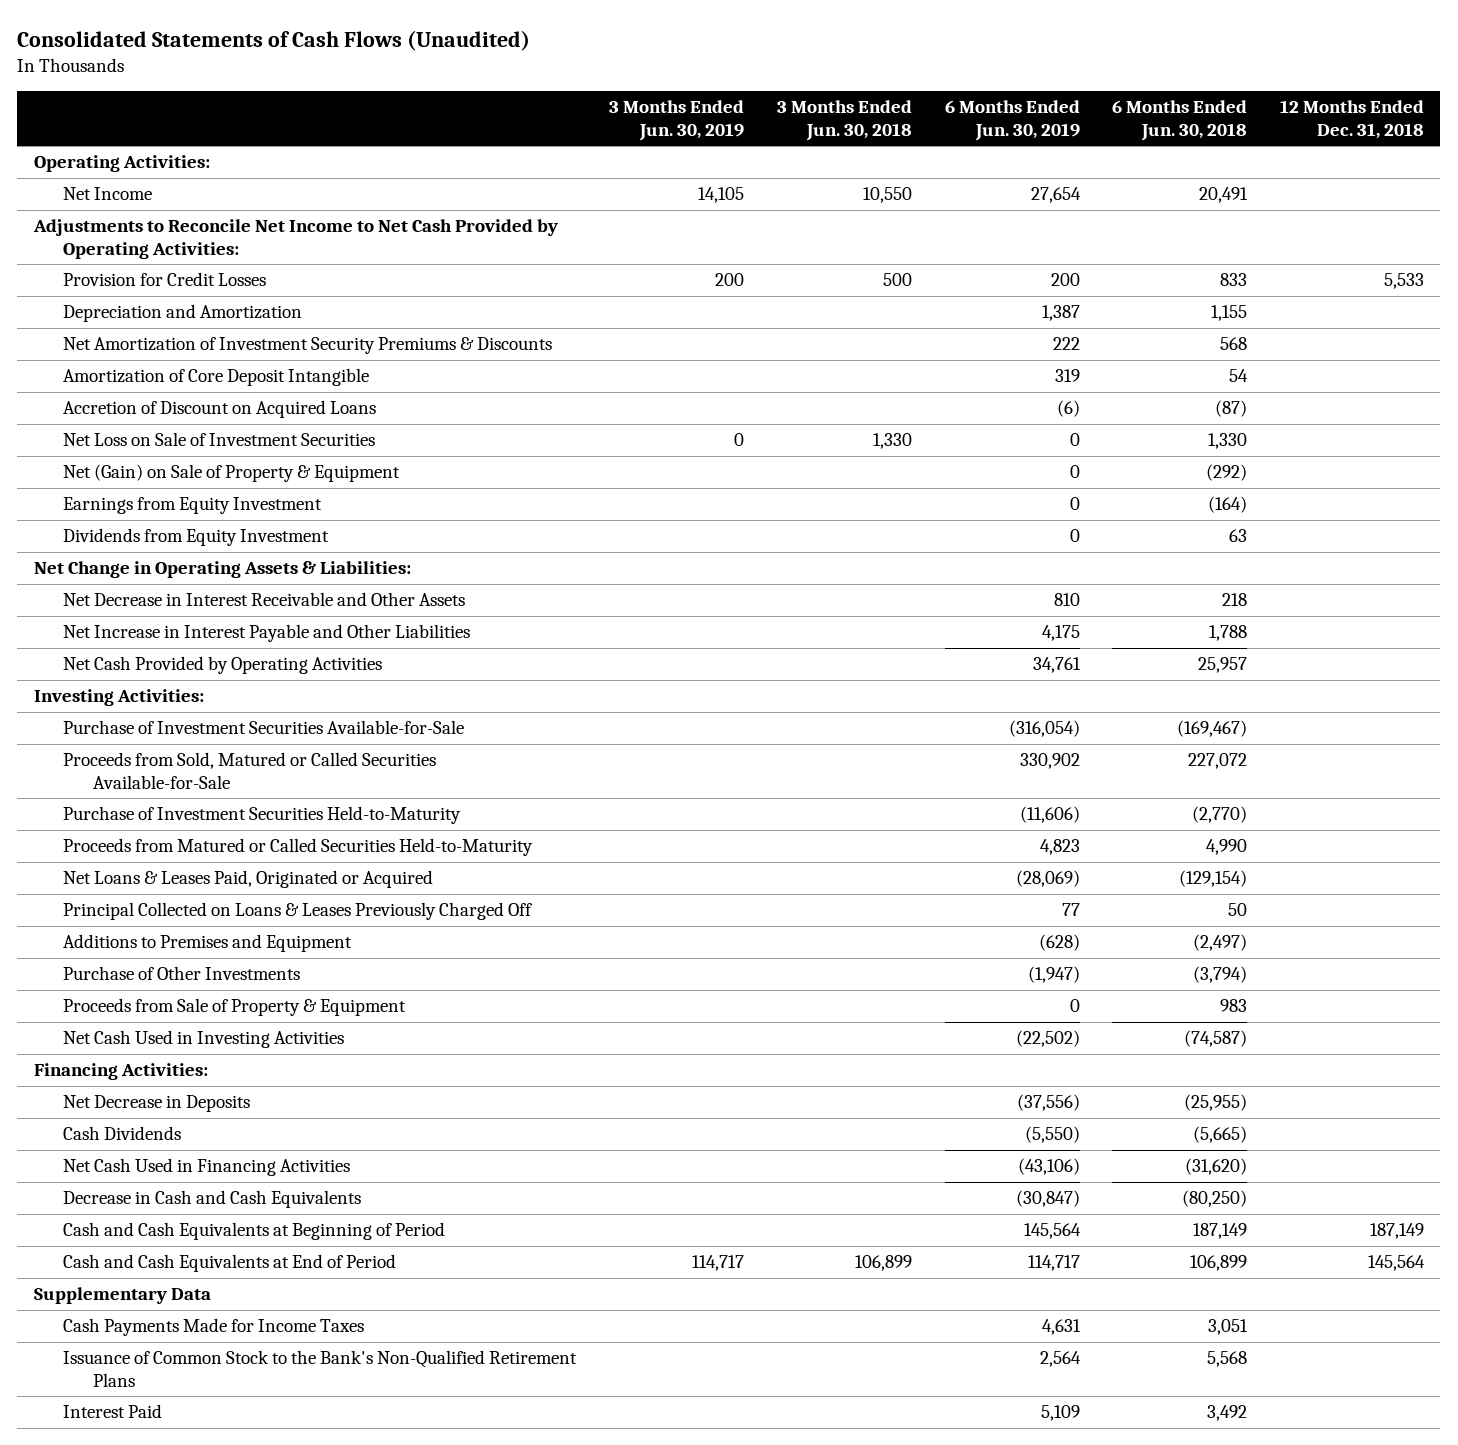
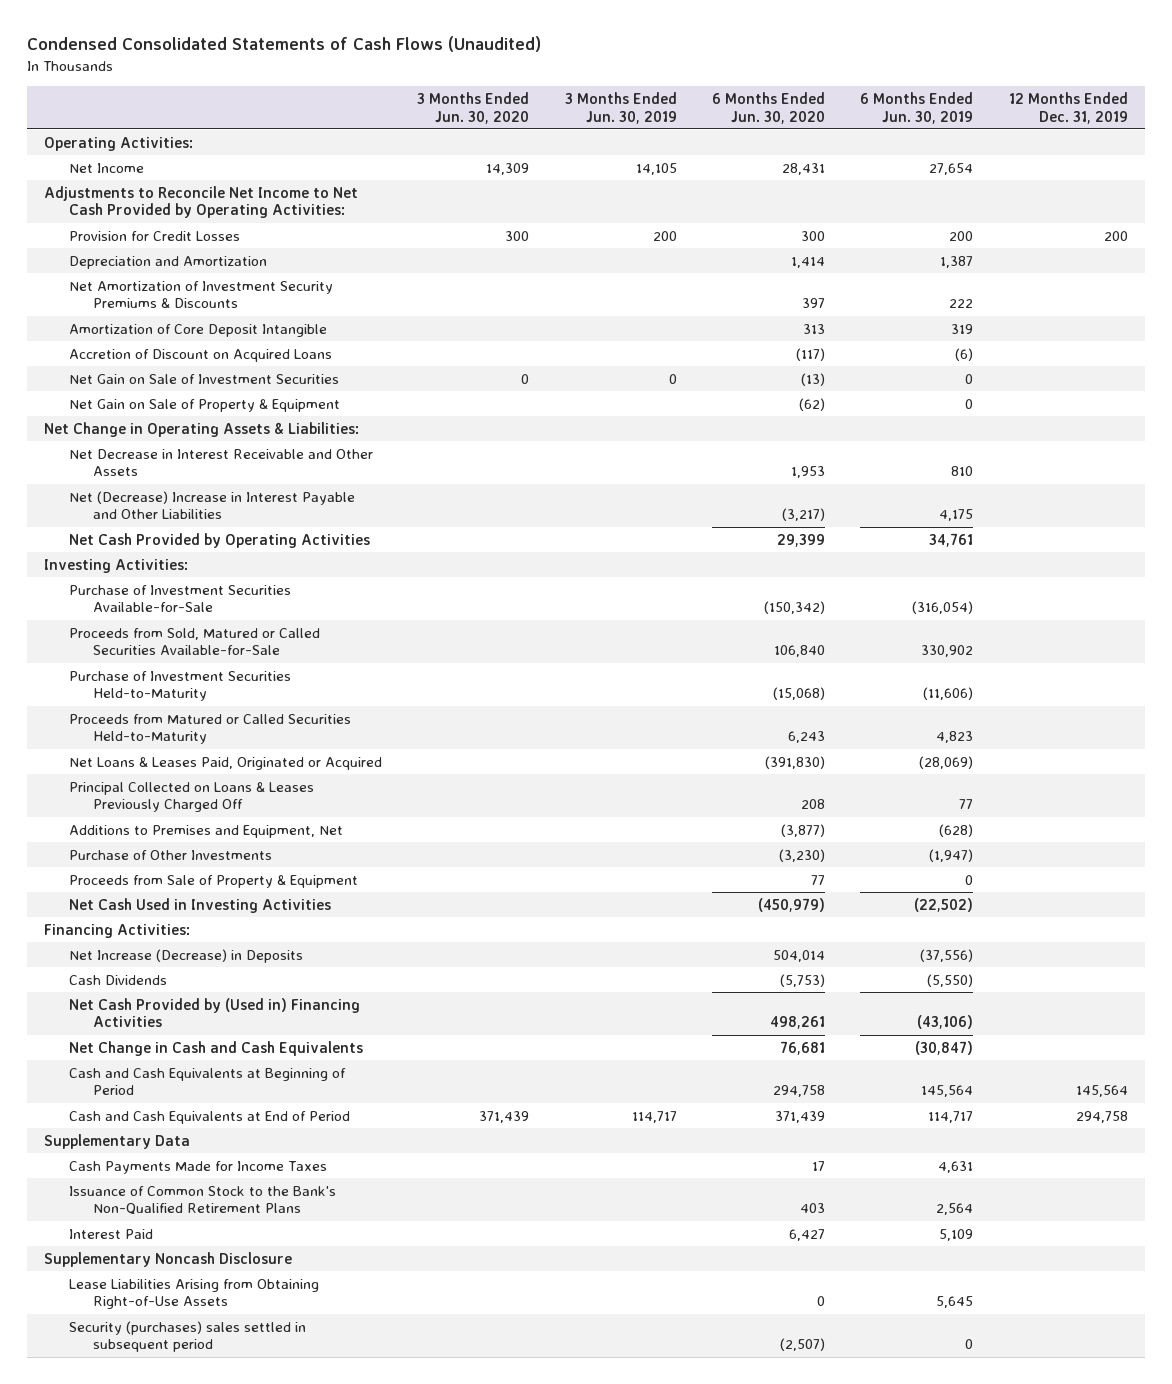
[17,29,531,51] Consolidated Statements of Cash Flows (Unaudited) -> [26,36,541,53] Condensed Consolidated Statements of Cash Flows (Unaudited)
[776,100,912,141] 3 Months Ended Jun. 30, 2018 -> none
[1112,100,1248,141] 6 Months Ended Jun. 30, 2018 -> none
[1279,100,1424,139] 12 Months Ended Dec. 31, 2018 -> none
none -> [417,91,530,124] 3 Months Ended Jun. 30, 2020
none -> [711,91,825,124] 6 Months Ended Jun. 30, 2020
none -> [1008,91,1128,124] 12 Months Ended Dec. 31, 2019
[63,497,323,515] Earnings from Equity Investment -> none
[63,528,330,547] Dividends from Equity Investment -> none
[63,432,376,447] Net Loss on Sale of Investment Securities -> [68,373,339,384] Net Gain on Sale of Investment Securities
[63,464,401,483] Net (Gain) on Sale of Property & Equipment -> [68,398,340,412] Net Gain on Sale of Property & Equipment
[63,624,471,643] Net Increase in Interest Payable and Other Liabilities -> [68,490,355,520] Net (Decrease) Increase in Interest Payable and Other Liabilities
[63,934,353,953] Additions to Premises and Equipment -> [68,824,343,838] Additions to Premises and Equipment, Net
[63,1095,251,1113] Net Decrease in Deposits -> [68,948,303,963] Net Increase (Decrease) in Deposits
[63,1158,351,1177] Net Cash Used in Financing Activities -> [68,997,360,1028] Net Cash Provided by (Used in) Financing Activities
[63,1190,362,1209] Decrease in Cash and Cash Equivalents -> [68,1040,363,1056] Net Change in Cash and Cash Equivalents
none -> [44,1251,293,1267] Supplementary Noncash Disclosure
none -> [68,1278,319,1310] Lease Liabilities Arising from Obtaining Right-of-Use Assets
none -> [68,1320,306,1353] Security (purchases) sales settled in subsequent period

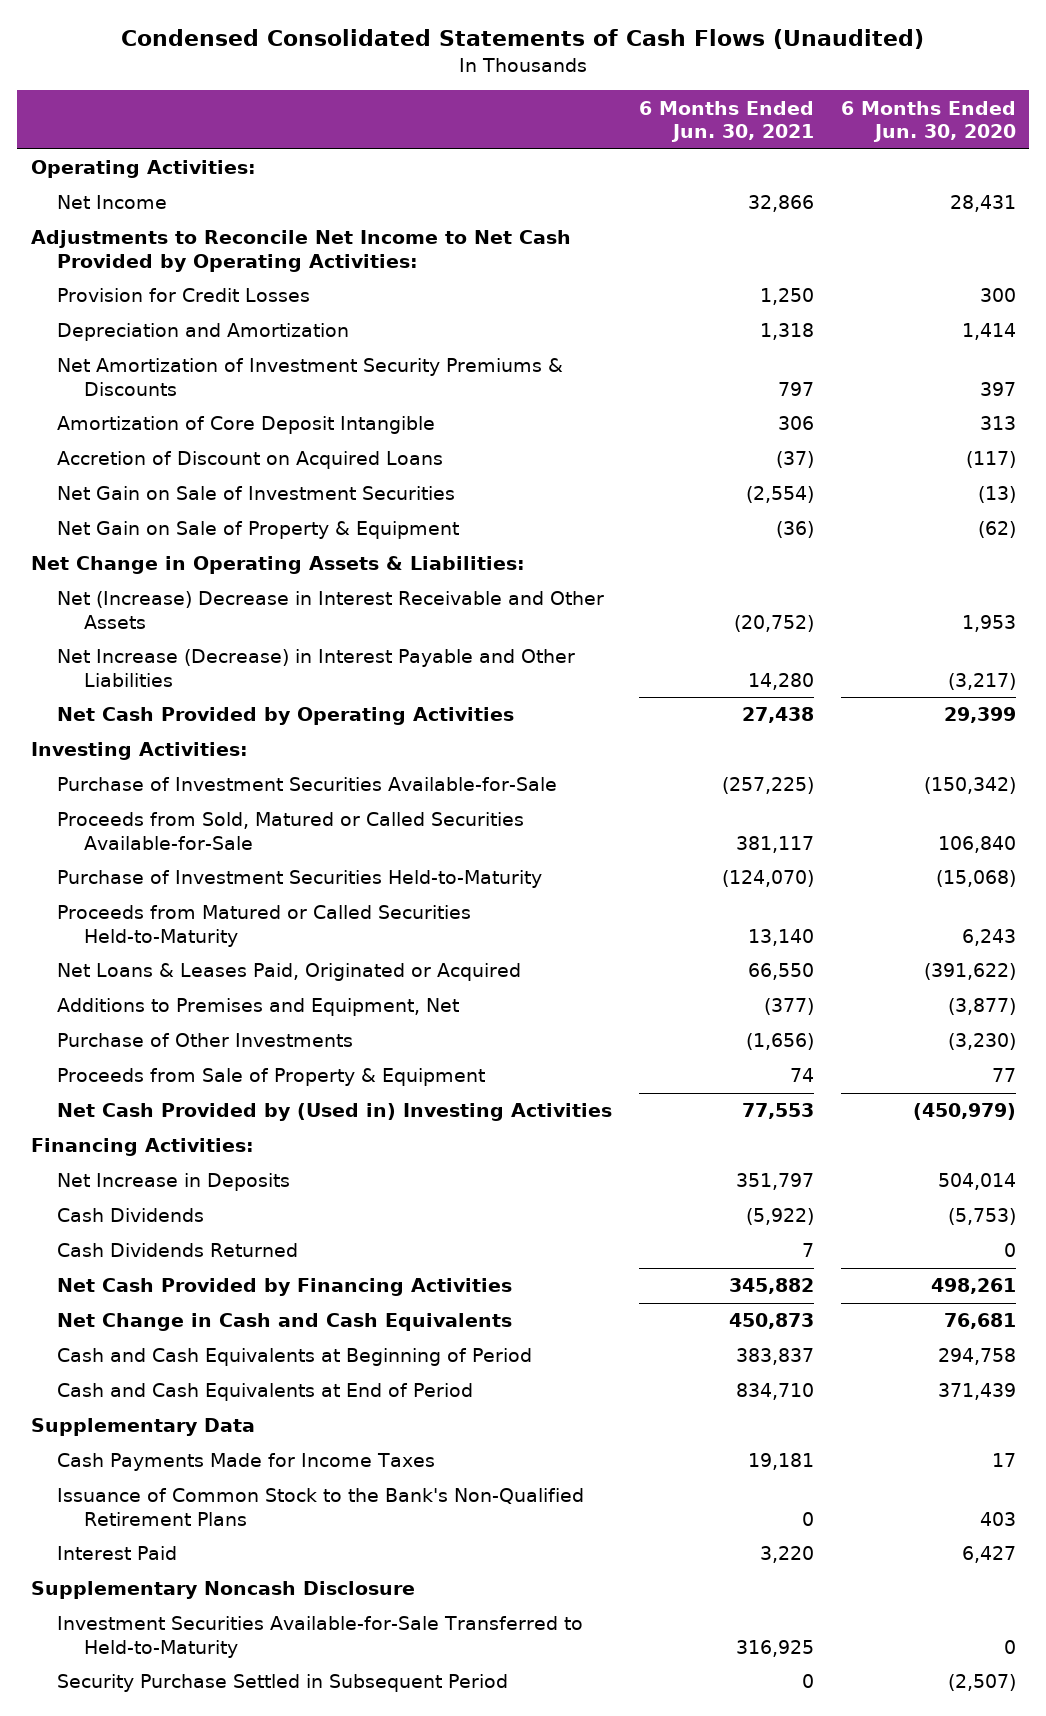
[417,91,530,124] 3 Months Ended Jun. 30, 2020 -> none
[564,91,677,124] 3 Months Ended Jun. 30, 2019 -> none
[860,91,974,124] 6 Months Ended Jun. 30, 2019 -> none
[1008,91,1128,124] 12 Months Ended Dec. 31, 2019 -> none
none -> [638,100,814,143] 6 Months Ended Jun. 30, 2021
[68,448,373,477] Net Decrease in Interest Receivable and Other Assets -> [57,591,605,629] Net (Increase) Decrease in Interest Receivable and Other Assets
[68,490,355,520] Net (Decrease) Increase in Interest Payable and Other Liabilities -> [57,649,576,687] Net Increase (Decrease) in Interest Payable and Other Liabilities
[68,781,314,813] Principal Collected on Loans & Leases Previously Charged Off -> none
[764,755,825,769] (391,830) -> [923,963,1016,981] (391,622)
[68,897,331,913] Net Cash Used in Investing Activities -> [57,1103,613,1122] Net Cash Provided by (Used in) Investing Activities
[68,948,303,963] Net Increase (Decrease) in Deposits -> [57,1173,291,1192] Net Increase in Deposits
none -> [57,1243,299,1258] Cash Dividends Returned
[68,997,360,1028] Net Cash Provided by (Used in) Financing Activities -> [57,1278,513,1297] Net Cash Provided by Financing Activities
[68,1278,319,1310] Lease Liabilities Arising from Obtaining Right-of-Use Assets -> none
none -> [57,1616,584,1658] Investment Securities Available-for-Sale Transferred to Held-to-Maturity
[68,1320,306,1353] Security (purchases) sales settled in subsequent period -> [57,1674,509,1693] Security Purchase Settled in Subsequent Period

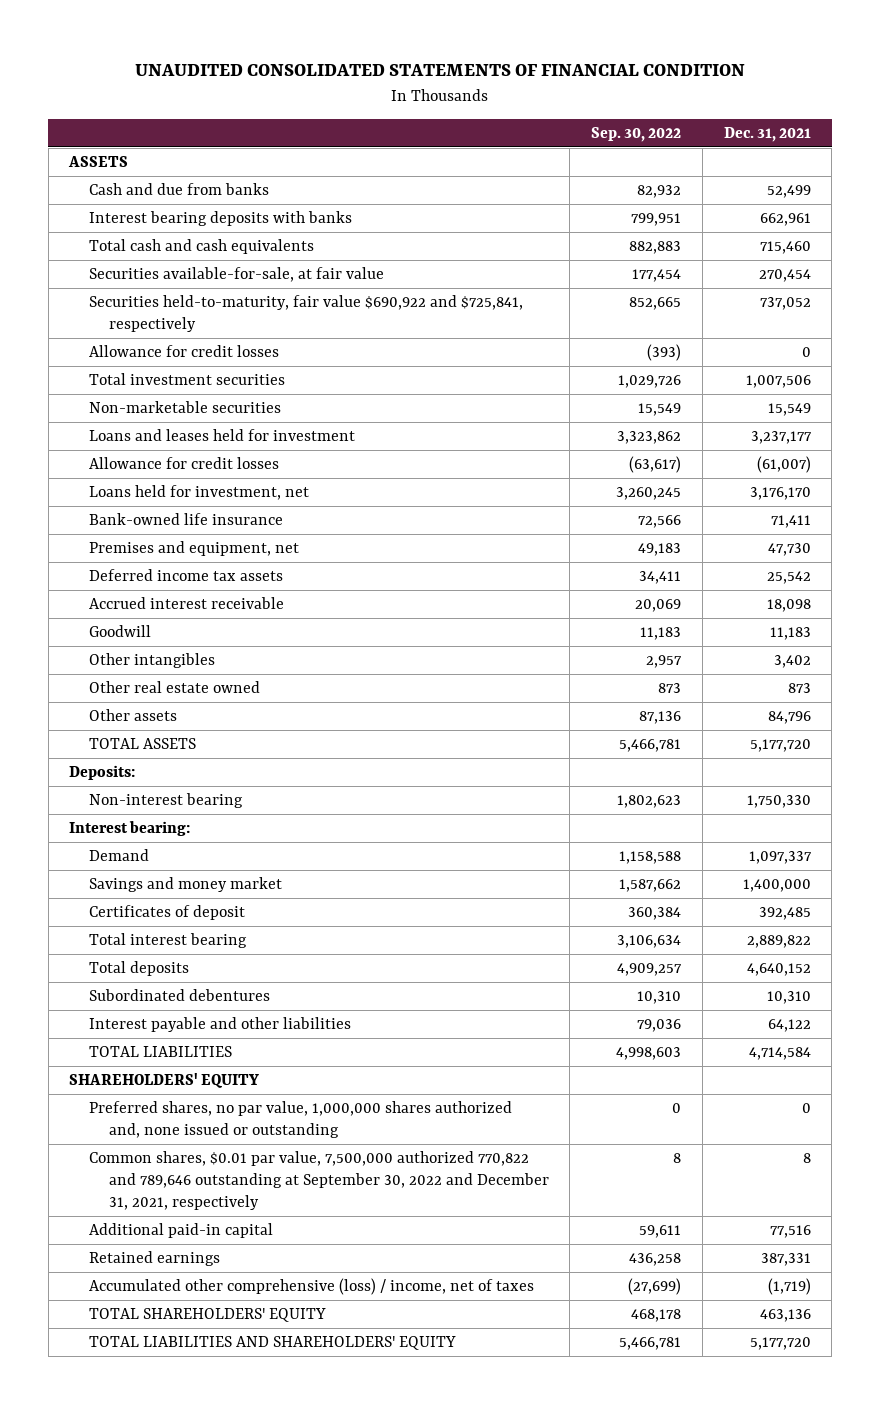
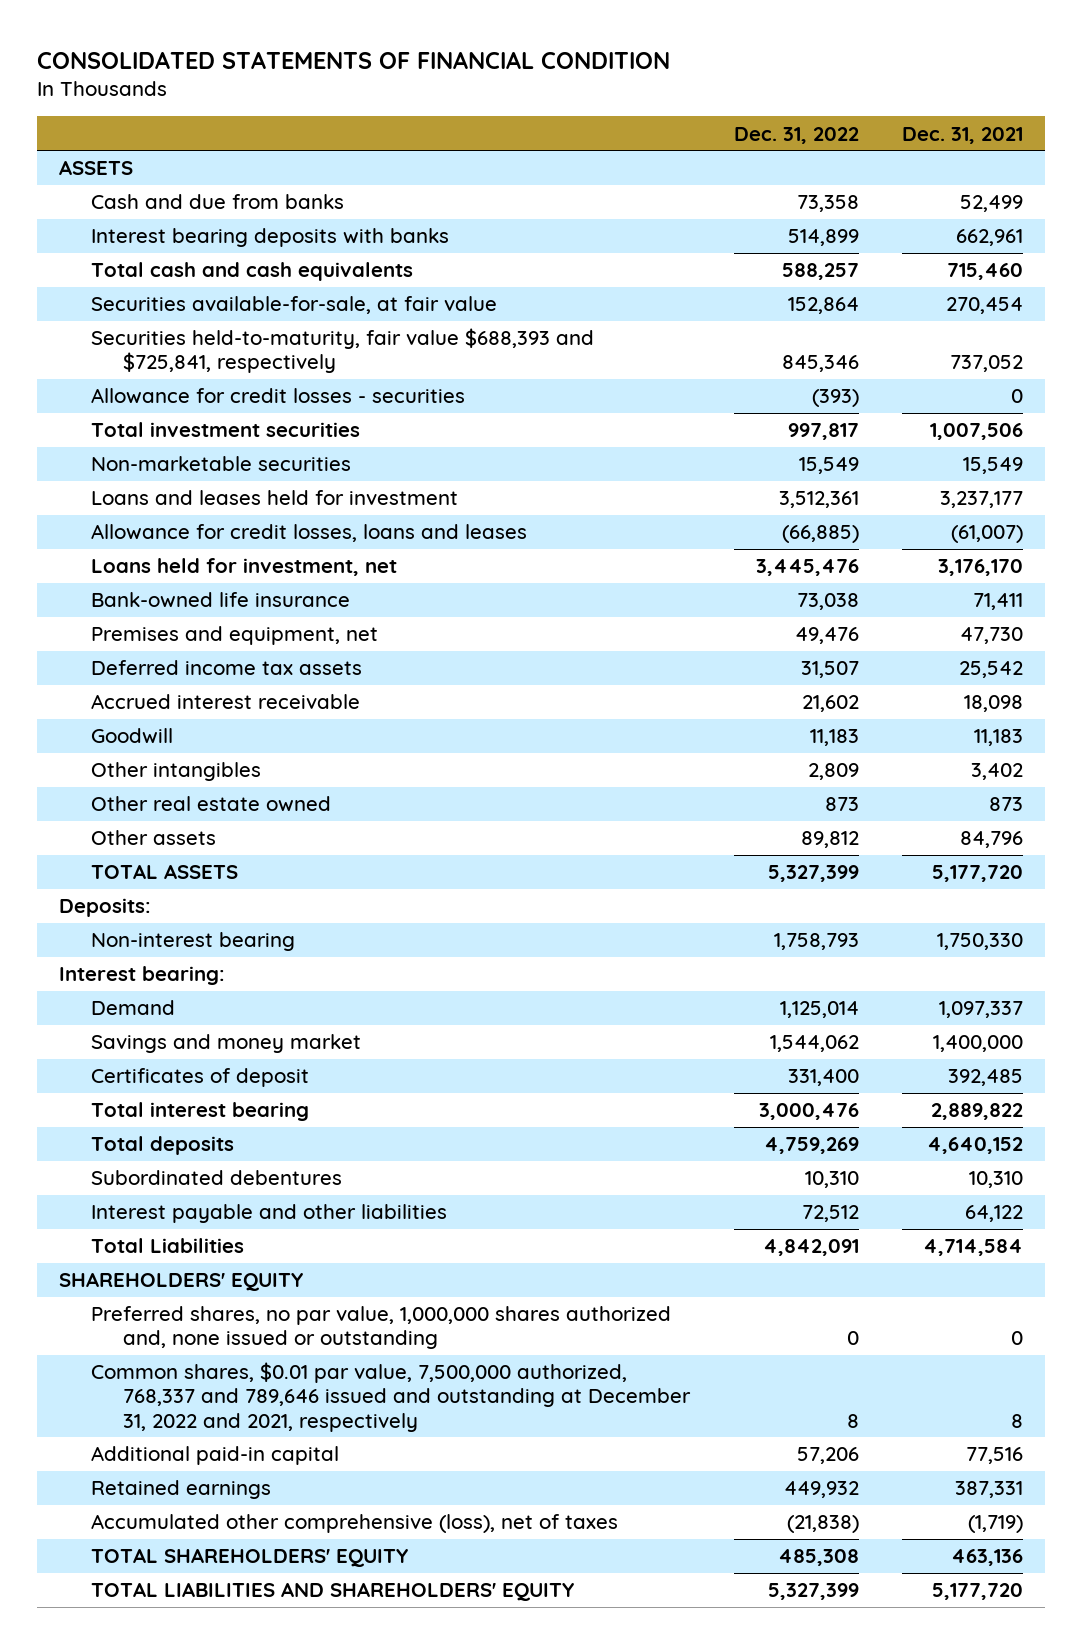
[134,64,745,77] UNAUDITED CONSOLIDATED STATEMENTS OF FINANCIAL CONDITION -> [37,50,671,69] CONSOLIDATED STATEMENTS OF FINANCIAL CONDITION
[591,127,682,143] Sep. 30, 2022 -> none
none -> [733,126,859,144] Dec. 31, 2022
[89,295,524,333] Securities held-to-maturity, fair value $690,922 and $725,841, respectively -> [91,328,595,374] Securities held-to-maturity, fair value $688,393 and $725,841, respectively
[89,345,280,358] Allowance for credit losses -> [91,388,466,405] Allowance for credit losses - securities
[89,457,280,470] Allowance for credit losses -> [91,524,528,543] Allowance for credit losses, loans and leases
[89,1046,233,1058] TOTAL LIABILITIES -> [91,1238,245,1254] Total Liabilities
[89,1151,549,1211] Common shares, $0.01 par value, 7,500,000 authorized 770,822 and 789,646 outstanding at September 30, 2022 and December 31, 2021, respectively -> [91,1362,692,1432] Common shares, $0.01 par value, 7,500,000 authorized, 768,337 and 789,646 issued and outstanding at December 31, 2022 and 2021, respectively
[89,1278,535,1296] Accumulated other comprehensive (loss) / income, net of taxes -> [91,1514,619,1534] Accumulated other comprehensive (loss), net of taxes

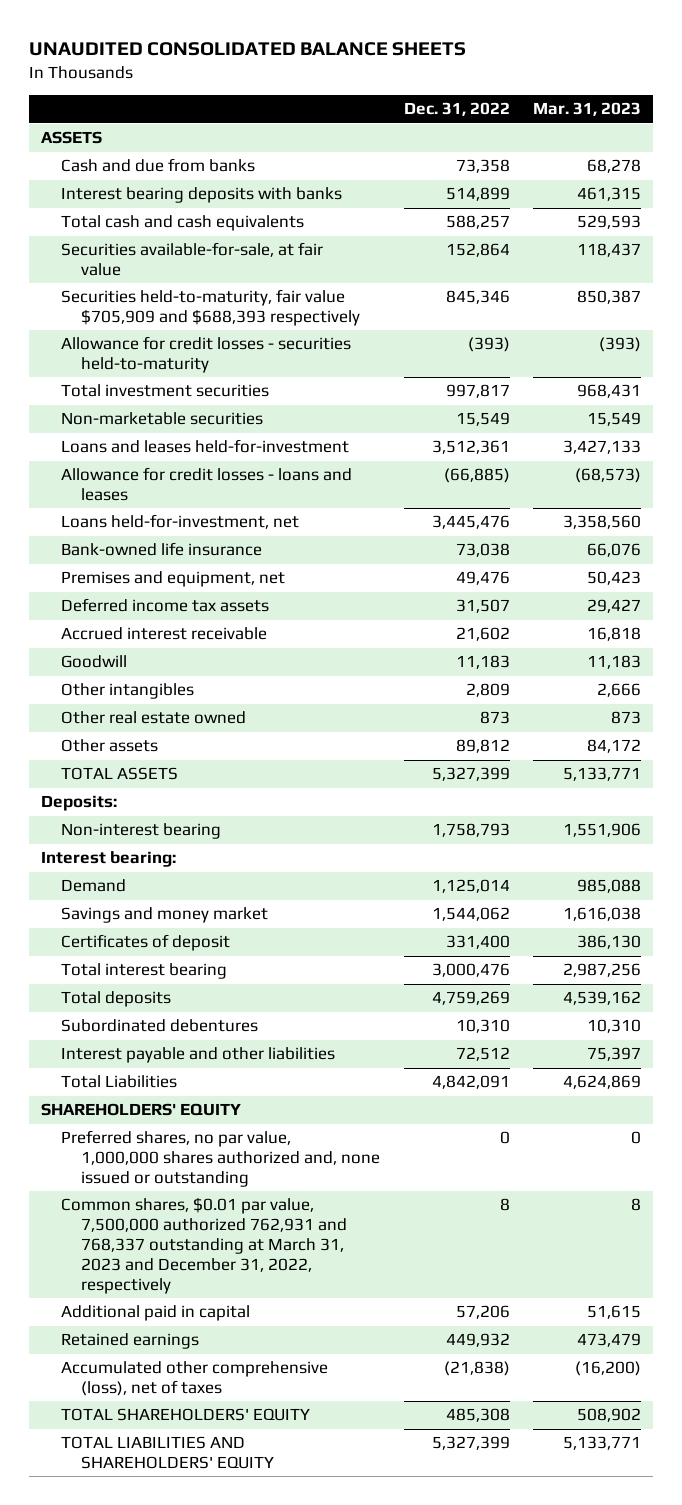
[37,50,671,69] CONSOLIDATED STATEMENTS OF FINANCIAL CONDITION -> [29,42,467,57] UNAUDITED CONSOLIDATED BALANCE SHEETS
[902,126,1024,144] Dec. 31, 2021 -> none
none -> [533,102,642,117] Mar. 31, 2023
[91,328,595,374] Securities held-to-maturity, fair value $688,393 and $725,841, respectively -> [60,289,361,327] Securities held-to-maturity, fair value $705,909 and $688,393 respectively
[91,388,466,405] Allowance for credit losses - securities -> [60,336,351,374] Allowance for credit losses - securities held-to-maturity
[91,490,459,506] Loans and leases held for investment -> [60,439,349,454] Loans and leases held-for-investment
[91,524,528,543] Allowance for credit losses, loans and leases -> [60,467,352,502] Allowance for credit losses - loans and leases
[91,558,398,577] Loans held for investment, net -> [60,514,299,530] Loans held-for-investment, net
[91,1362,692,1432] Common shares, $0.01 par value, 7,500,000 authorized, 768,337 and 789,646 issued and outstanding at December 31, 2022 and 2021, respectively -> [60,1197,348,1294] Common shares, $0.01 par value, 7,500,000 authorized 762,931 and 768,337 outstanding at March 31, 2023 and December 31, 2022, respectively
[91,1446,340,1466] Additional paid-in capital -> [60,1305,250,1322] Additional paid in capital

